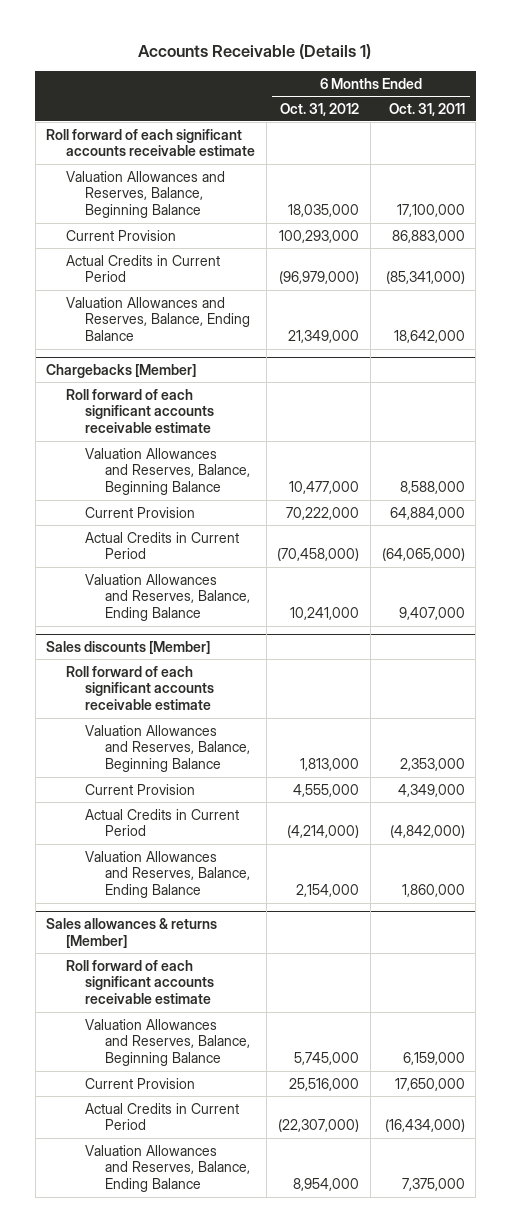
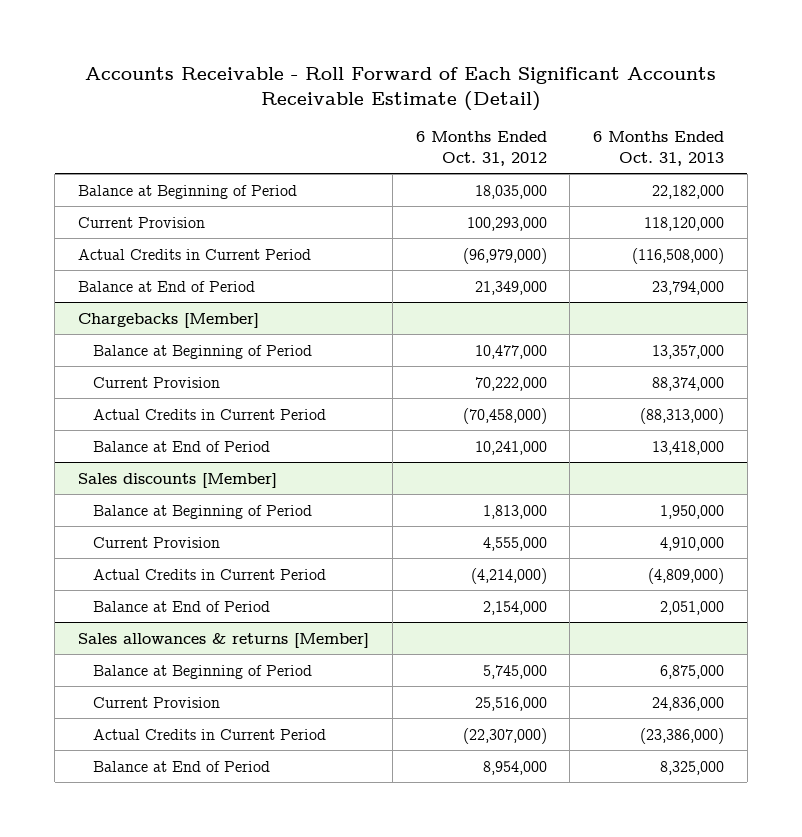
[138,44,372,60] Accounts Receivable (Details 1) -> [85,66,717,111] Accounts Receivable - Roll Forward of Each Significant Accounts Receivable Estimate (Detail)
[388,102,465,116] Oct. 31, 2011 -> none
none -> [593,131,725,166] 6 Months Ended Oct. 31, 2013
[46,128,255,157] Roll forward of each significant accounts receivable estimate -> none
[65,170,225,219] Valuation Allowances and Reserves, Balance, Beginning Balance -> [78,184,298,199] Balance at Beginning of Period
[65,296,251,342] Valuation Allowances and Reserves, Balance, Ending Balance -> [78,280,256,292] Balance at End of Period
[65,388,215,434] Roll forward of each significant accounts receivable estimate -> none
[85,447,250,496] Valuation Allowances and Reserves, Balance, Beginning Balance -> [92,344,312,359] Balance at Beginning of Period
[85,573,250,622] Valuation Allowances and Reserves, Balance, Ending Balance -> [92,440,270,452] Balance at End of Period
[65,665,215,711] Roll forward of each significant accounts receivable estimate -> none
[85,724,250,773] Valuation Allowances and Reserves, Balance, Beginning Balance -> [92,504,312,519] Balance at Beginning of Period
[85,850,250,899] Valuation Allowances and Reserves, Balance, Ending Balance -> [92,600,270,612] Balance at End of Period
[65,959,215,1005] Roll forward of each significant accounts receivable estimate -> none
[85,1018,250,1067] Valuation Allowances and Reserves, Balance, Beginning Balance -> [92,664,312,679] Balance at Beginning of Period
[85,1144,250,1193] Valuation Allowances and Reserves, Balance, Ending Balance -> [92,760,270,772] Balance at End of Period

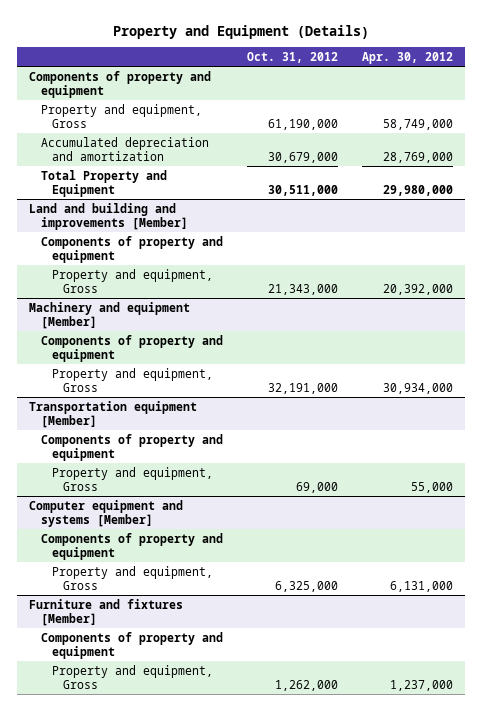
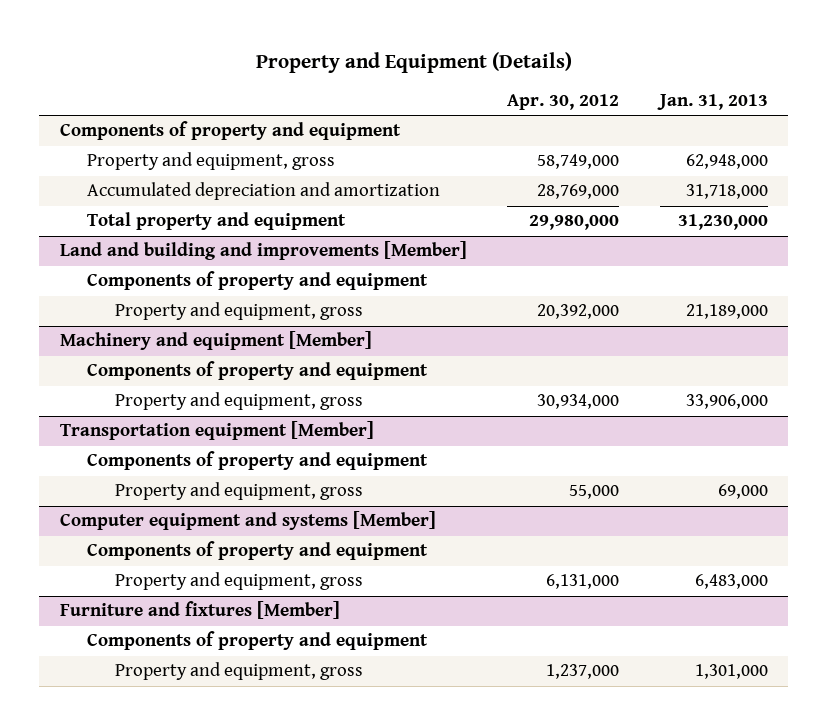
[246,51,338,63] Oct. 31, 2012 -> none
none -> [656,94,768,111] Jan. 31, 2013
[40,103,202,128] Property and equipment, Gross -> [87,152,336,171] Property and equipment, gross
[40,169,167,197] Total Property and Equipment -> [87,212,347,231] Total property and equipment
[52,268,214,293] Property and equipment, Gross -> [115,302,364,321] Property and equipment, gross
[52,367,214,392] Property and equipment, Gross -> [115,392,364,411] Property and equipment, gross
[52,466,214,491] Property and equipment, Gross -> [115,482,364,501] Property and equipment, gross
[52,565,214,590] Property and equipment, Gross -> [115,572,364,591] Property and equipment, gross
[52,664,214,689] Property and equipment, Gross -> [115,662,364,681] Property and equipment, gross

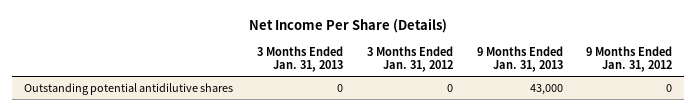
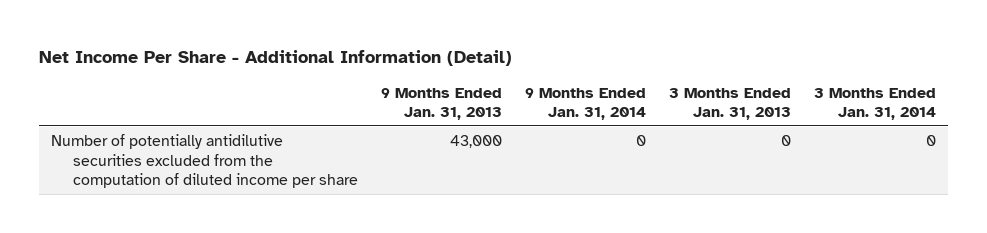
[249,17,448,33] Net Income Per Share (Details) -> [39,50,513,67] Net Income Per Share - Additional Information (Detail)
[366,45,453,73] 3 Months Ended Jan. 31, 2012 -> none
[586,45,673,73] 9 Months Ended Jan. 31, 2012 -> none
none -> [525,87,647,121] 9 Months Ended Jan. 31, 2014
none -> [814,87,937,121] 3 Months Ended Jan. 31, 2014
[24,82,234,95] Outstanding potential antidilutive shares -> [50,134,359,189] Number of potentially antidilutive securities excluded from the computation of diluted income per share

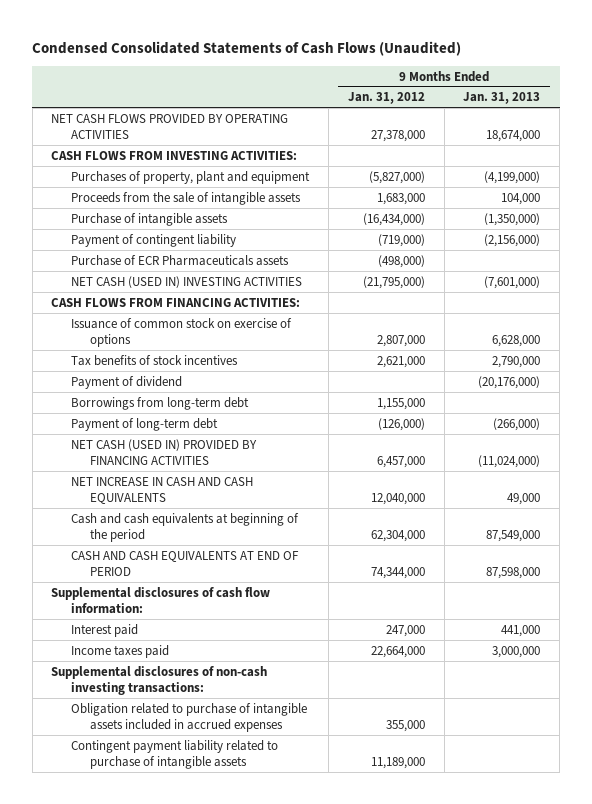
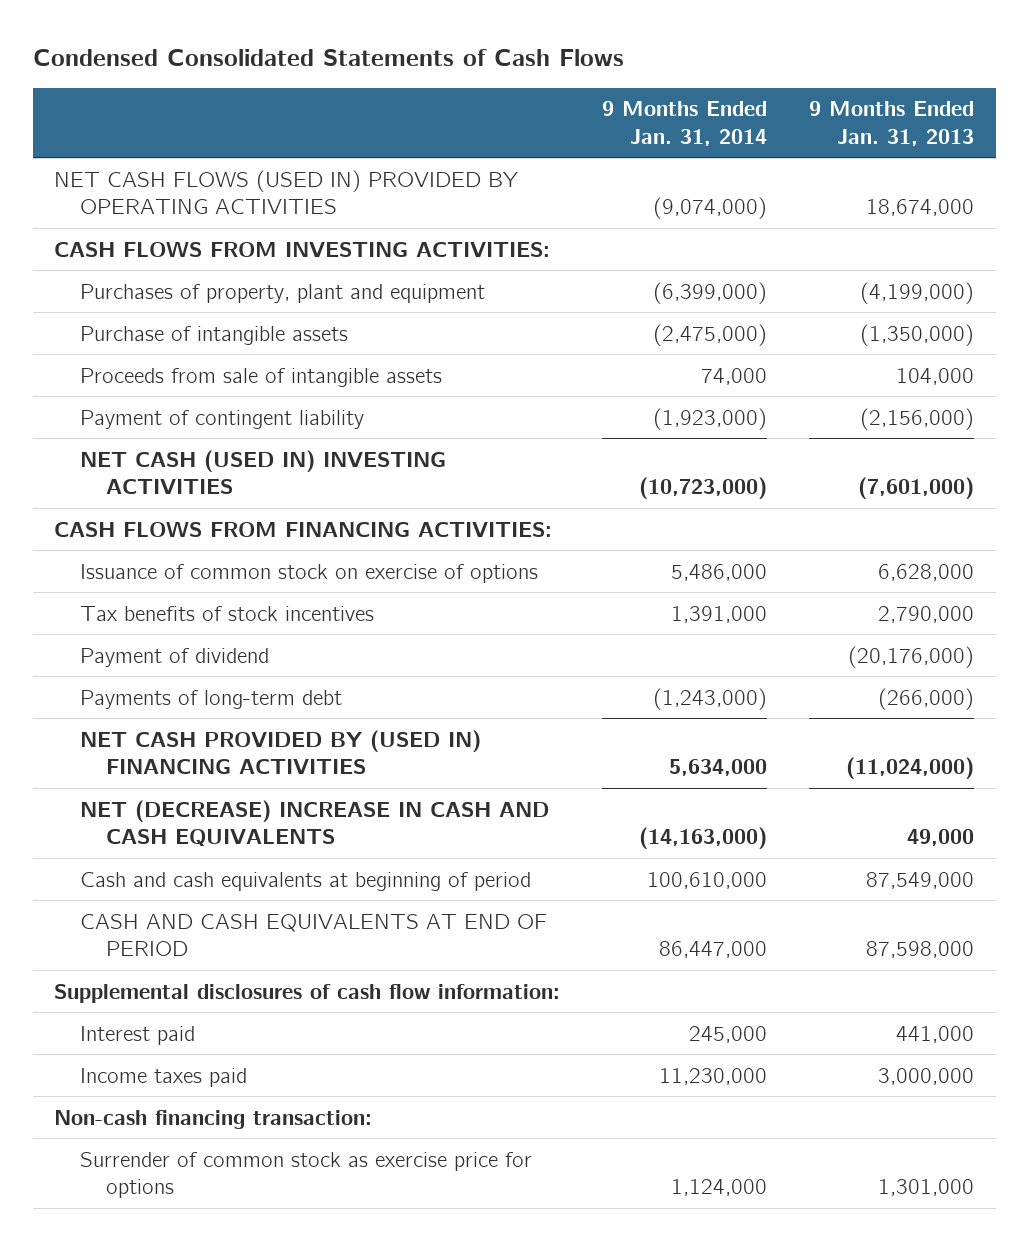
[32,40,462,56] Condensed Consolidated Statements of Cash Flows (Unaudited) -> [33,49,625,67] Condensed Consolidated Statements of Cash Flows
[347,92,425,105] Jan. 31, 2012 -> none
none -> [602,101,768,146] 9 Months Ended Jan. 31, 2014
[51,113,289,140] NET CASH FLOWS PROVIDED BY OPERATING ACTIVITIES -> [54,169,519,214] NET CASH FLOWS (USED IN) PROVIDED BY OPERATING ACTIVITIES
[70,191,301,205] Proceeds from the sale of intangible assets -> none
none -> [80,367,443,387] Proceeds from sale of intangible assets
[70,254,289,266] Purchase of ECR Pharmaceuticals assets -> none
[70,396,249,410] Borrowings from long-term debt -> none
[70,417,218,431] Payment of long-term debt -> [80,689,343,709] Payments of long-term debt
[70,438,257,466] NET CASH (USED IN) PROVIDED BY FINANCING ACTIVITIES -> [80,729,482,774] NET CASH PROVIDED BY (USED IN) FINANCING ACTIVITIES
[70,476,253,505] NET INCREASE IN CASH AND CASH EQUIVALENTS -> [80,799,550,846] NET (DECREASE) INCREASE IN CASH AND CASH EQUIVALENTS
[70,512,299,543] Cash and cash equivalents at beginning of the period -> [80,871,532,891] Cash and cash equivalents at beginning of period
[51,665,268,696] Supplemental disclosures of non-cash investing transactions: -> none
[70,702,307,733] Obligation related to purchase of intangible assets included in accrued expenses -> none
[70,739,278,770] Contingent payment liability related to purchase of intangible assets -> none
none -> [54,1109,373,1129] Non-cash financing transaction:
none -> [80,1151,533,1198] Surrender of common stock as exercise price for options

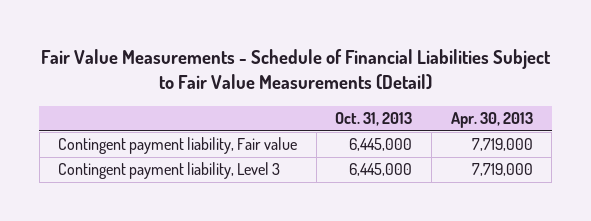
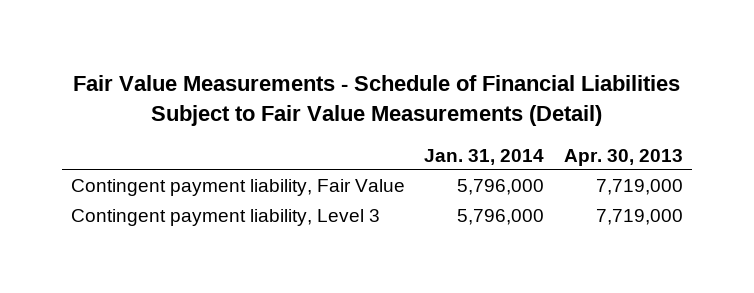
[335,112,413,127] Oct. 31, 2013 -> none
none -> [424,148,545,165] Jan. 31, 2014
[58,137,298,155] Contingent payment liability, Fair value -> [71,179,406,197] Contingent payment liability, Fair Value

